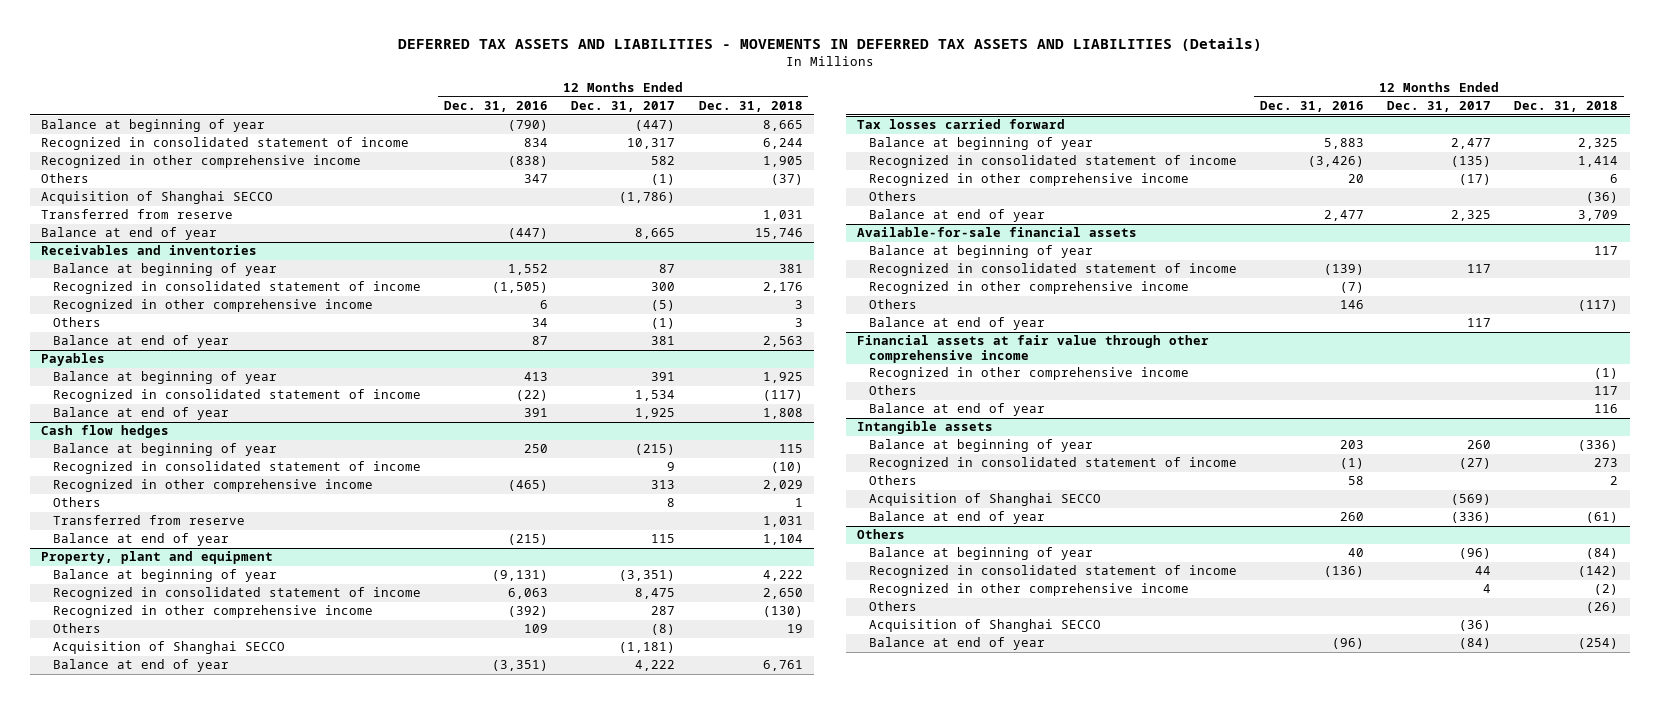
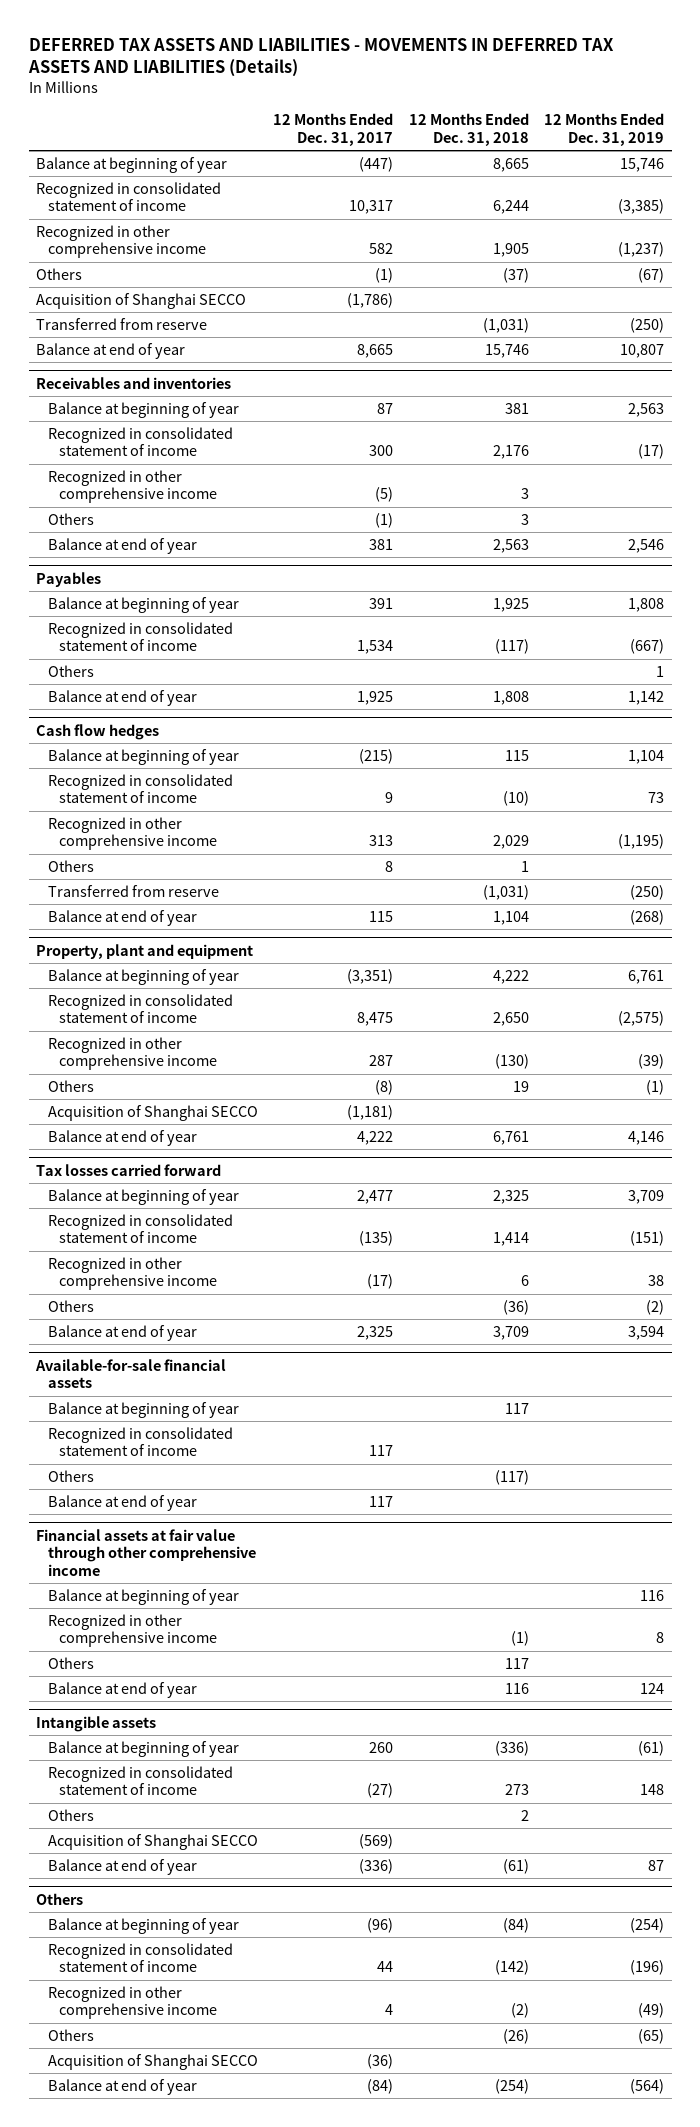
[444,101,549,113] Dec. 31, 2016 -> none
none -> [543,113,664,146] 12 Months Ended Dec. 31, 2019
[762,210,803,222] 1,031 -> [482,317,529,333] (1,031)
none -> [47,664,94,677] Others
[762,516,803,528] 1,031 -> [482,884,529,900] (1,031)
[868,281,1189,295] Recognized in other comprehensive income -> none
none -> [47,1588,239,1605] Balance at beginning of year

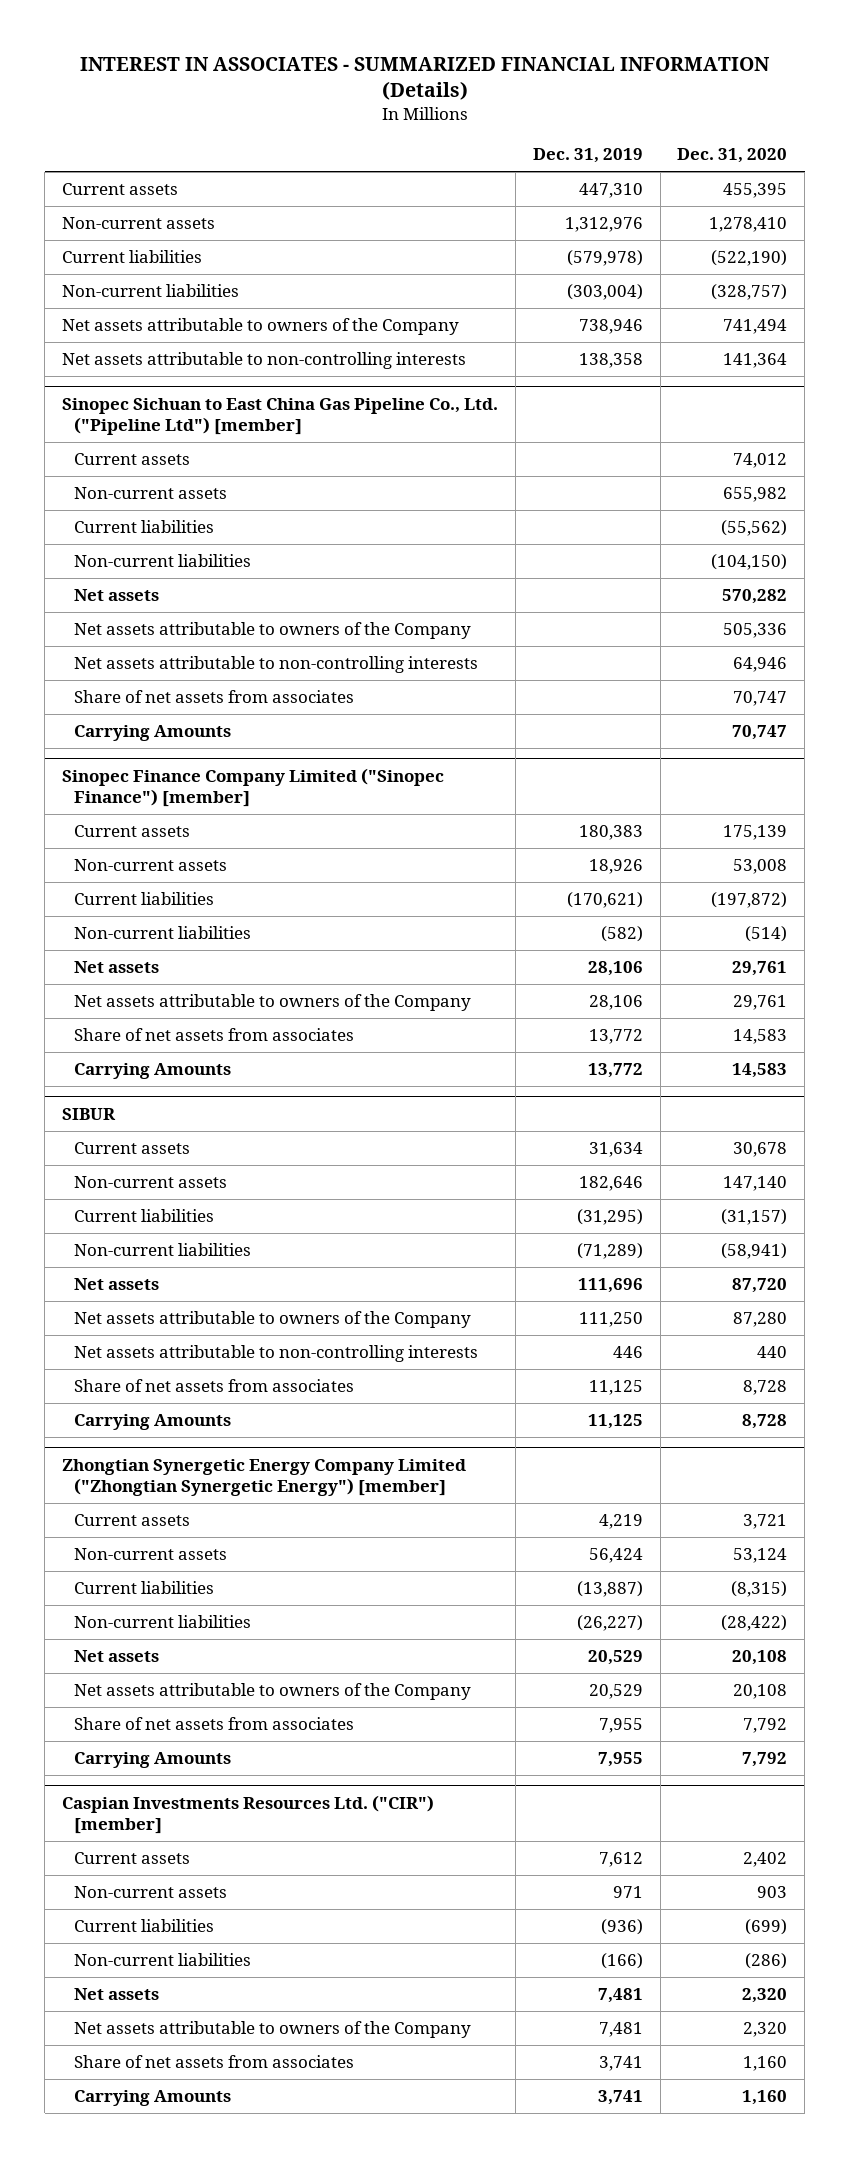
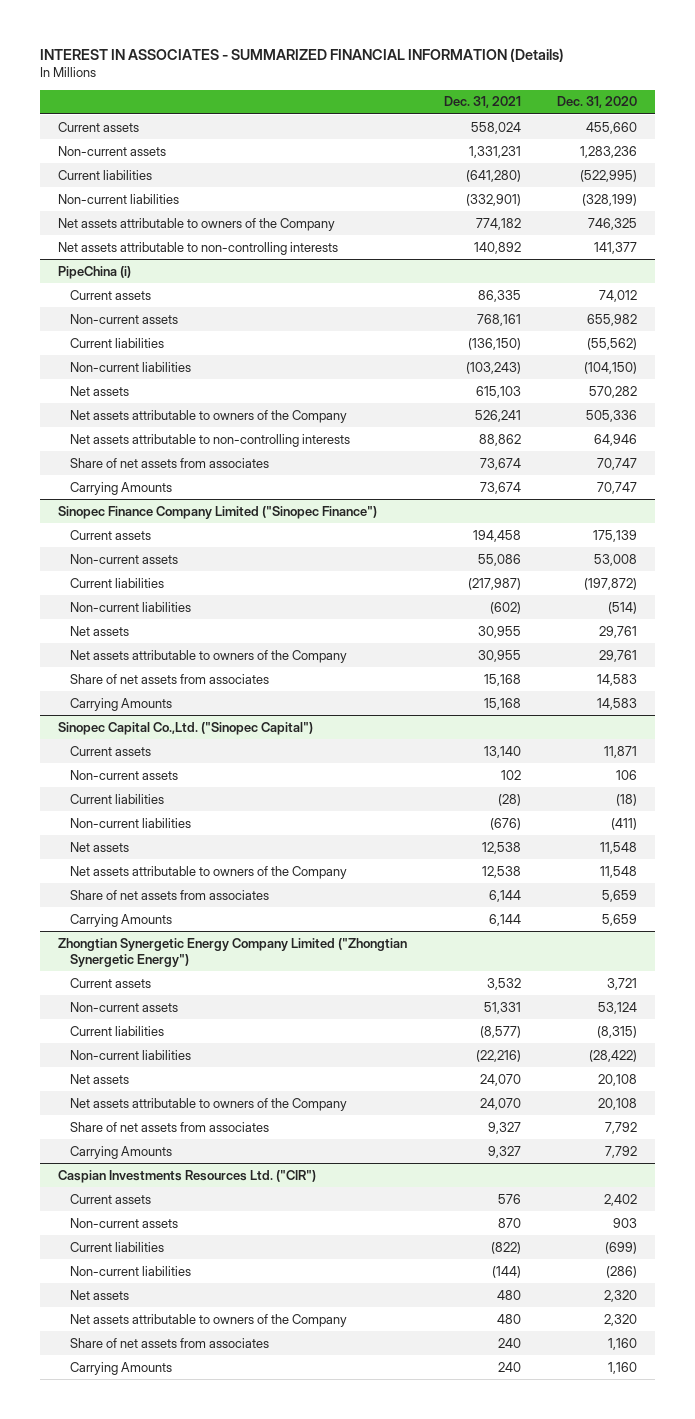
[532,147,643,163] Dec. 31, 2019 -> none
none -> [443,96,521,109] Dec. 31, 2021
[723,183,788,199] 455,395 -> [585,121,637,134] 455,660
[709,217,788,233] 1,278,410 -> [579,145,637,158] 1,283,236
[711,250,788,267] (522,190) -> [579,169,637,182] (522,995)
[711,284,788,301] (328,757) -> [581,193,637,206] (328,199)
[723,319,788,335] 741,494 -> [587,217,637,230] 746,325
[723,353,788,369] 141,364 -> [593,241,637,254] 141,377
[62,397,499,435] Sinopec Sichuan to East China Gas Pipeline Co., Ltd. ("Pipeline Ltd") [member] -> [58,265,132,279] PipeChina (i)
[62,767,445,807] Sinopec Finance Company Limited ("Sinopec Finance") [member] -> [58,505,378,519] Sinopec Finance Company Limited ("Sinopec Finance")
[74,1345,479,1363] Net assets attributable to non-controlling interests -> none
[62,1107,117,1120] SIBUR -> [58,721,314,735] Sinopec Capital Co.,Ltd. ("Sinopec Capital")
[733,1142,788,1158] 30,678 -> [603,745,637,758] 11,871
[723,1176,788,1192] 147,140 -> [615,769,637,780] 106
[721,1209,788,1226] (31,157) -> [615,793,637,806] (18)
[721,1243,788,1260] (58,941) -> [610,817,637,830] (411)
[732,1278,788,1294] 87,720 -> [599,841,637,854] 11,548
[733,1312,788,1328] 87,280 -> [599,865,637,878] 11,548
[743,1380,788,1396] 8,728 -> [601,889,637,902] 5,659
[742,1414,788,1430] 8,728 -> [601,913,637,926] 5,659
[62,1458,467,1496] Zhongtian Synergetic Energy Company Limited ("Zhongtian Synergetic Energy") [member] -> [58,937,408,968] Zhongtian Synergetic Energy Company Limited ("Zhongtian Synergetic Energy")
[62,1794,435,1834] Caspian Investments Resources Ltd. ("CIR") [member] -> [58,1169,317,1183] Caspian Investments Resources Ltd. ("CIR")

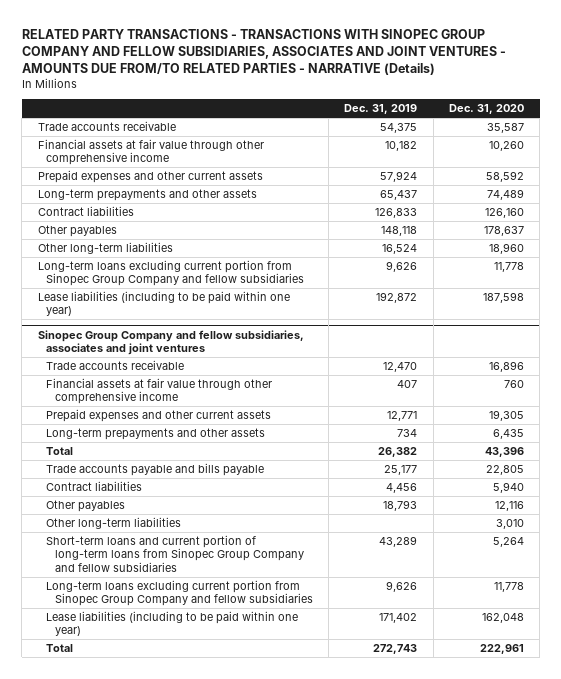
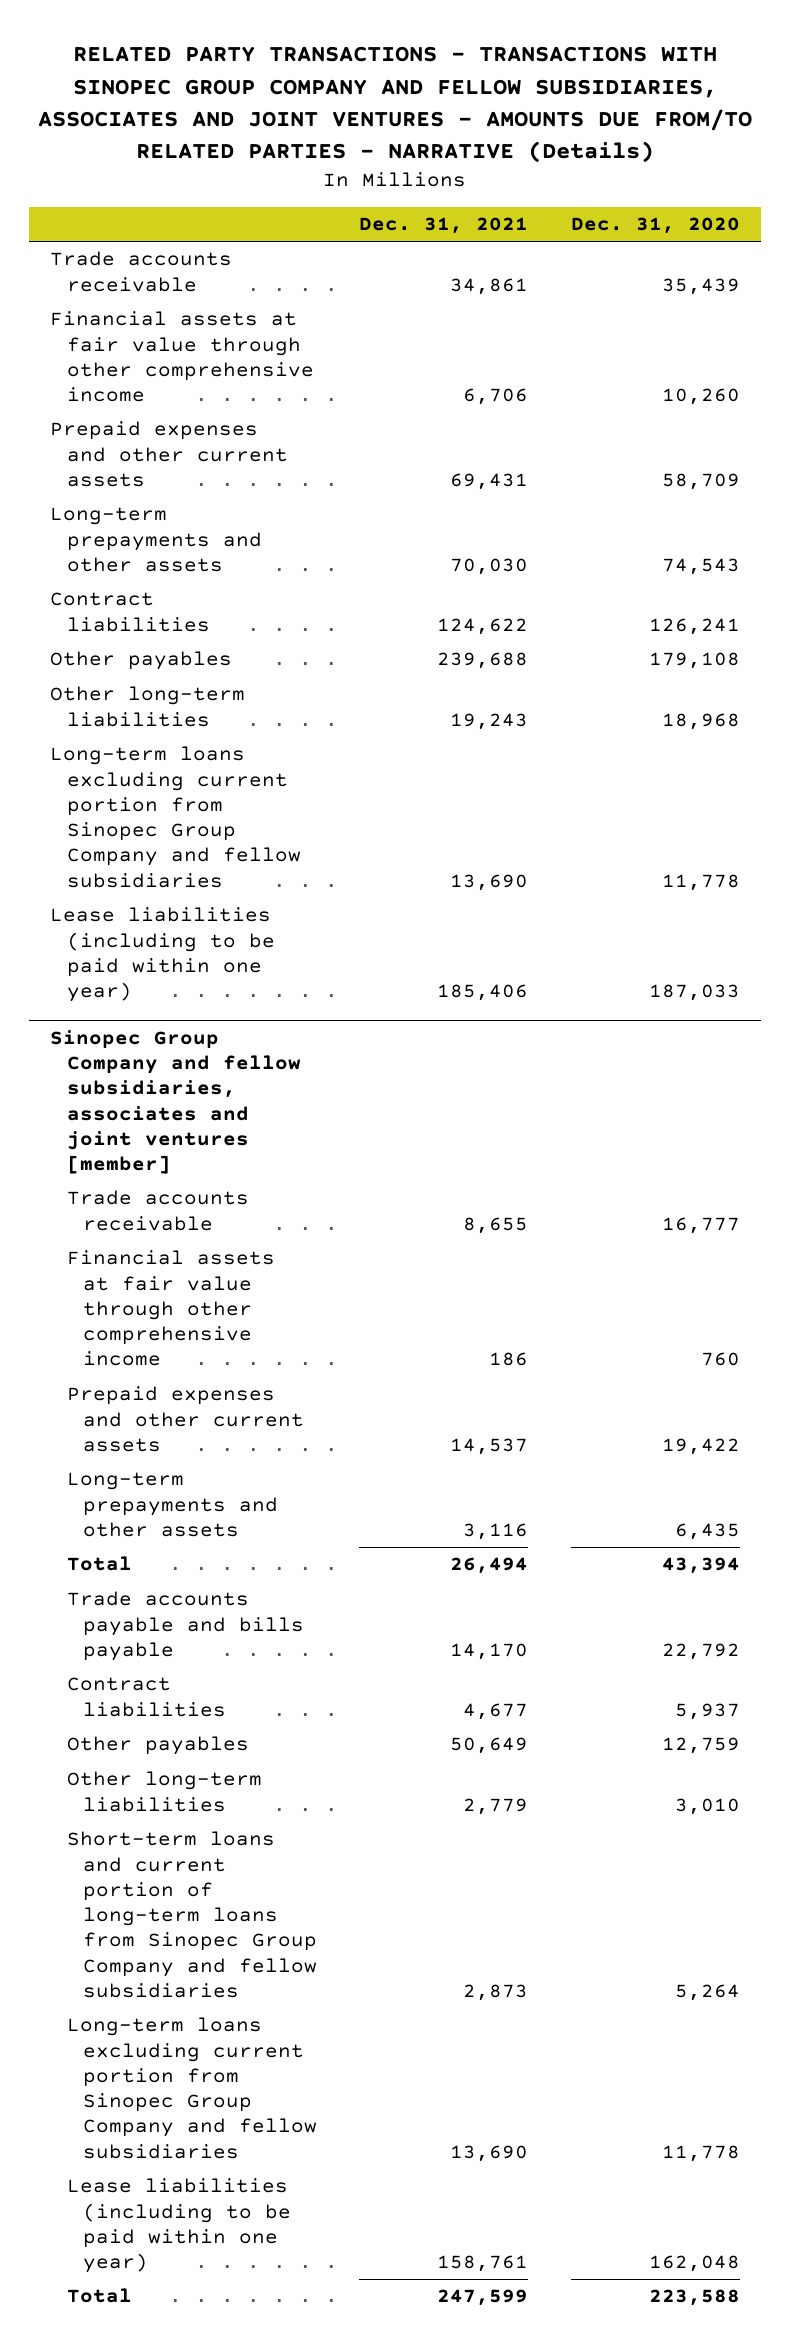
[344,104,418,115] Dec. 31, 2019 -> none
none -> [359,217,529,235] Dec. 31, 2021
[486,123,524,134] 35,587 -> [661,277,740,295] 35,439
[485,171,524,183] 58,592 -> [661,472,740,490] 58,709
[486,189,524,201] 74,489 -> [661,557,740,575] 74,543
[484,208,524,219] 126,160 -> [648,617,740,635] 126,241
[483,226,524,237] 178,637 -> [648,652,740,670] 179,108
[488,243,524,255] 18,960 -> [661,712,740,730] 18,968
[482,292,524,304] 187,598 -> [648,984,740,1002] 187,033
[37,329,304,356] Sinopec Group Company and fellow subsidiaries, associates and joint ventures -> [50,1030,301,1175] Sinopec Group Company and fellow subsidiaries, associates and joint ventures [member]
[488,361,524,373] 16,896 -> [661,1216,740,1234] 16,777
[488,410,524,422] 19,305 -> [661,1437,740,1455] 19,422
[484,447,524,458] 43,396 -> [661,1557,740,1575] 43,394
[485,465,524,476] 22,805 -> [661,1642,740,1660] 22,792
[492,482,524,494] 5,940 -> [674,1702,740,1720] 5,937
[494,501,524,512] 12,116 -> [661,1737,740,1755] 12,759
[479,644,524,655] 222,961 -> [648,2289,740,2307] 223,588

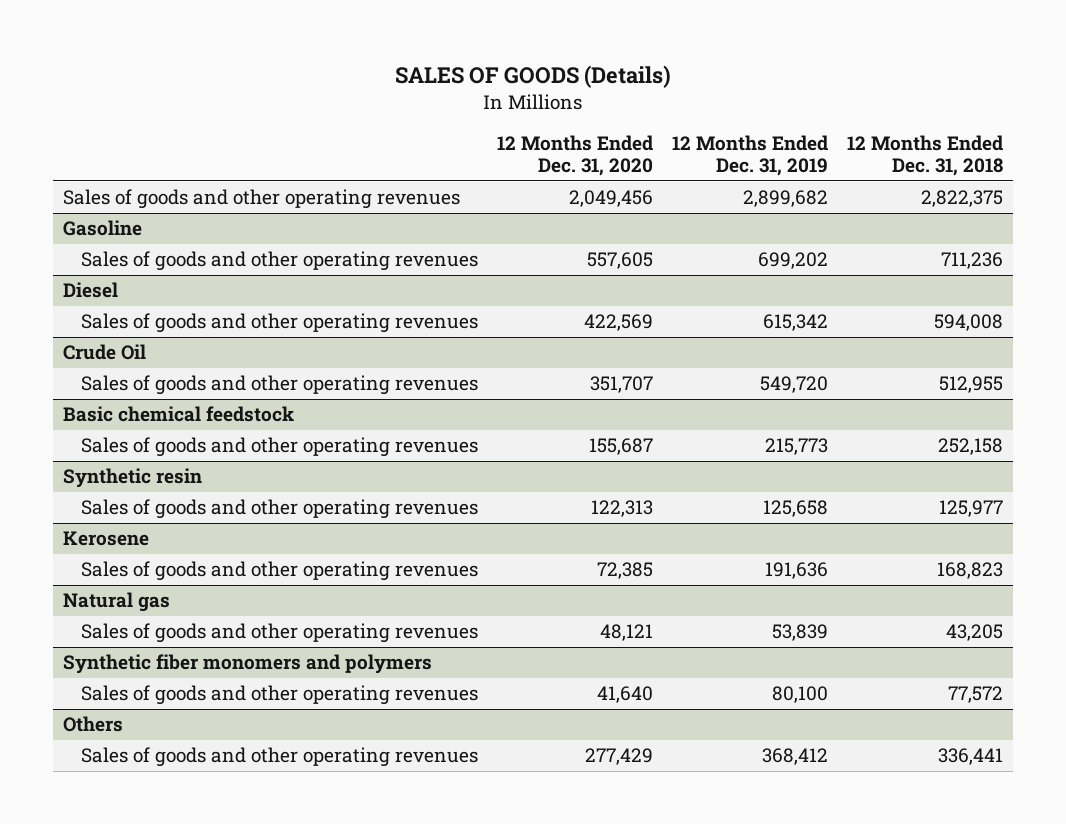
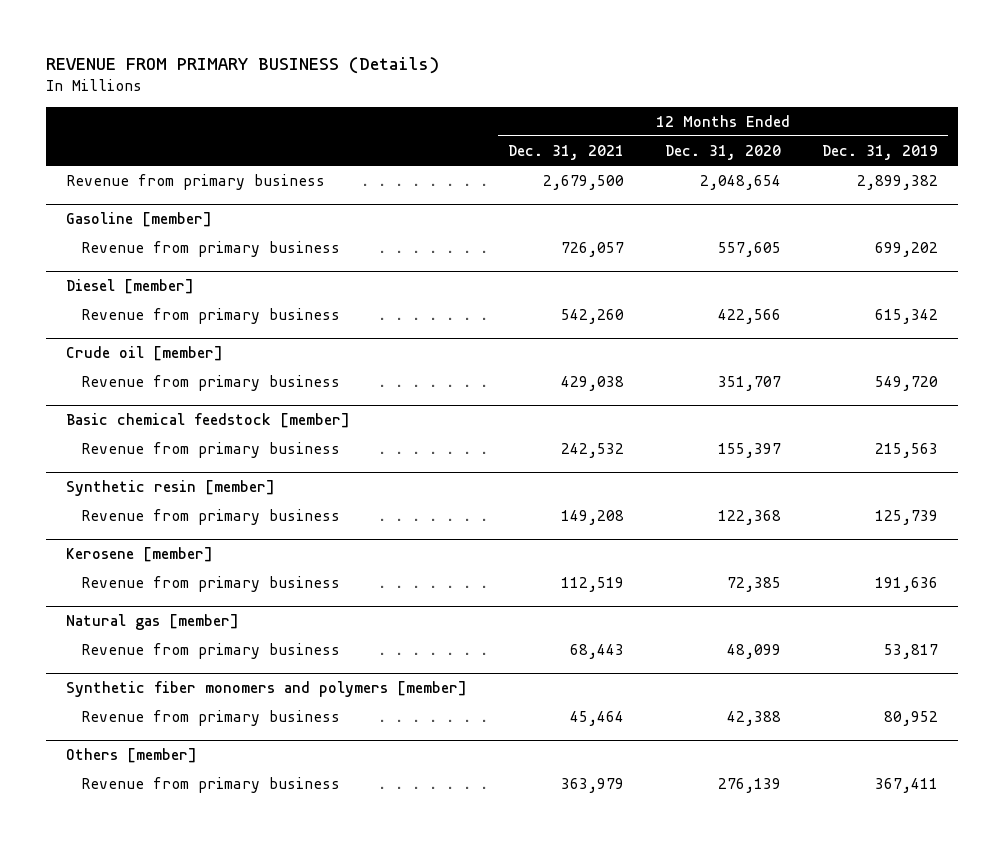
[395,64,672,88] SALES OF GOODS (Details) -> [45,56,439,74] REVENUE FROM PRIMARY BUSINESS (Details)
[847,135,1004,177] 12 Months Ended Dec. 31, 2018 -> none
none -> [507,144,624,160] Dec. 31, 2021
[62,189,460,210] Sales of goods and other operating revenues -> none
[81,313,479,334] Sales of goods and other operating revenues -> none
[81,437,479,458] Sales of goods and other operating revenues -> none
[81,499,479,520] Sales of goods and other operating revenues -> none
[81,623,479,644] Sales of goods and other operating revenues -> none
[81,685,479,706] Sales of goods and other operating revenues -> none
[81,747,479,768] Sales of goods and other operating revenues -> none
none -> [66,174,326,191] Revenue from primary business
[62,220,142,237] Gasoline -> [66,212,213,228] Gasoline [member]
[81,251,479,272] Sales of goods and other operating revenues -> [80,241,340,258] Revenue from primary business
[62,282,118,299] Diesel -> [66,279,195,295] Diesel [member]
none -> [80,308,340,325] Revenue from primary business
[62,344,146,361] Crude Oil -> [66,346,224,362] Crude oil [member]
[81,375,479,396] Sales of goods and other operating revenues -> [80,375,340,392] Revenue from primary business
[62,406,294,423] Basic chemical feedstock -> [66,413,351,429] Basic chemical feedstock [member]
none -> [80,442,340,459] Revenue from primary business
[62,468,202,489] Synthetic resin -> [66,480,276,497] Synthetic resin [member]
none -> [80,509,340,526] Revenue from primary business
[62,531,149,547] Kerosene -> [66,547,214,563] Kerosene [member]
[81,561,479,582] Sales of goods and other operating revenues -> [80,576,340,593] Revenue from primary business
[62,592,170,613] Natural gas -> [66,614,240,631] Natural gas [member]
none -> [80,643,340,660] Revenue from primary business
[62,654,432,675] Synthetic fiber monomers and polymers -> [66,681,468,698] Synthetic fiber monomers and polymers [member]
none -> [80,710,340,727] Revenue from primary business
[62,716,123,733] Others -> [66,748,198,764] Others [member]
none -> [80,777,340,794] Revenue from primary business

